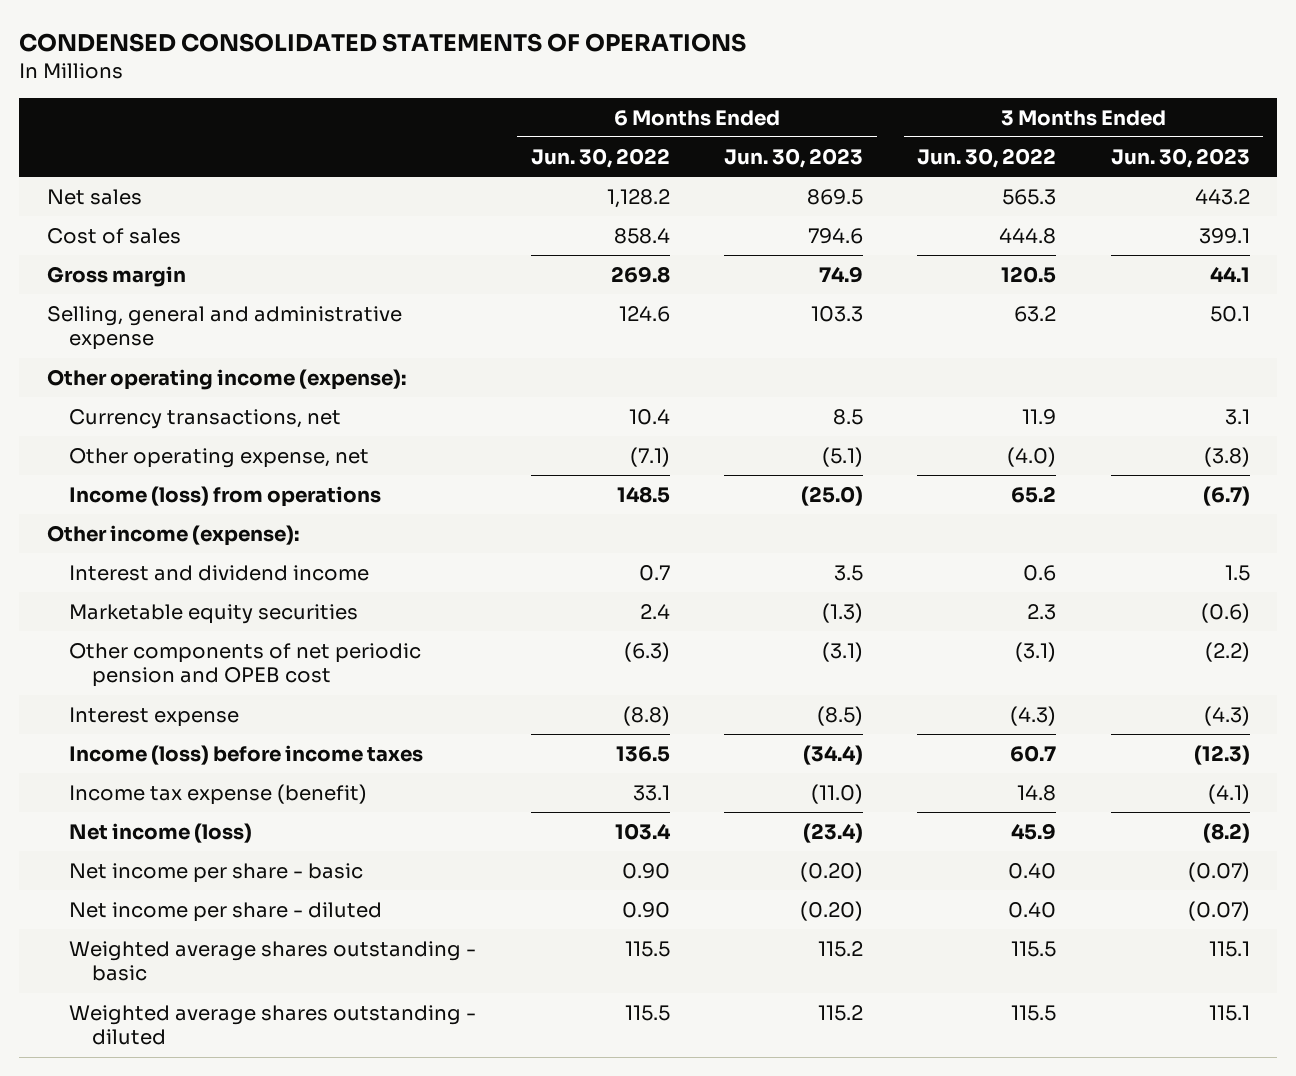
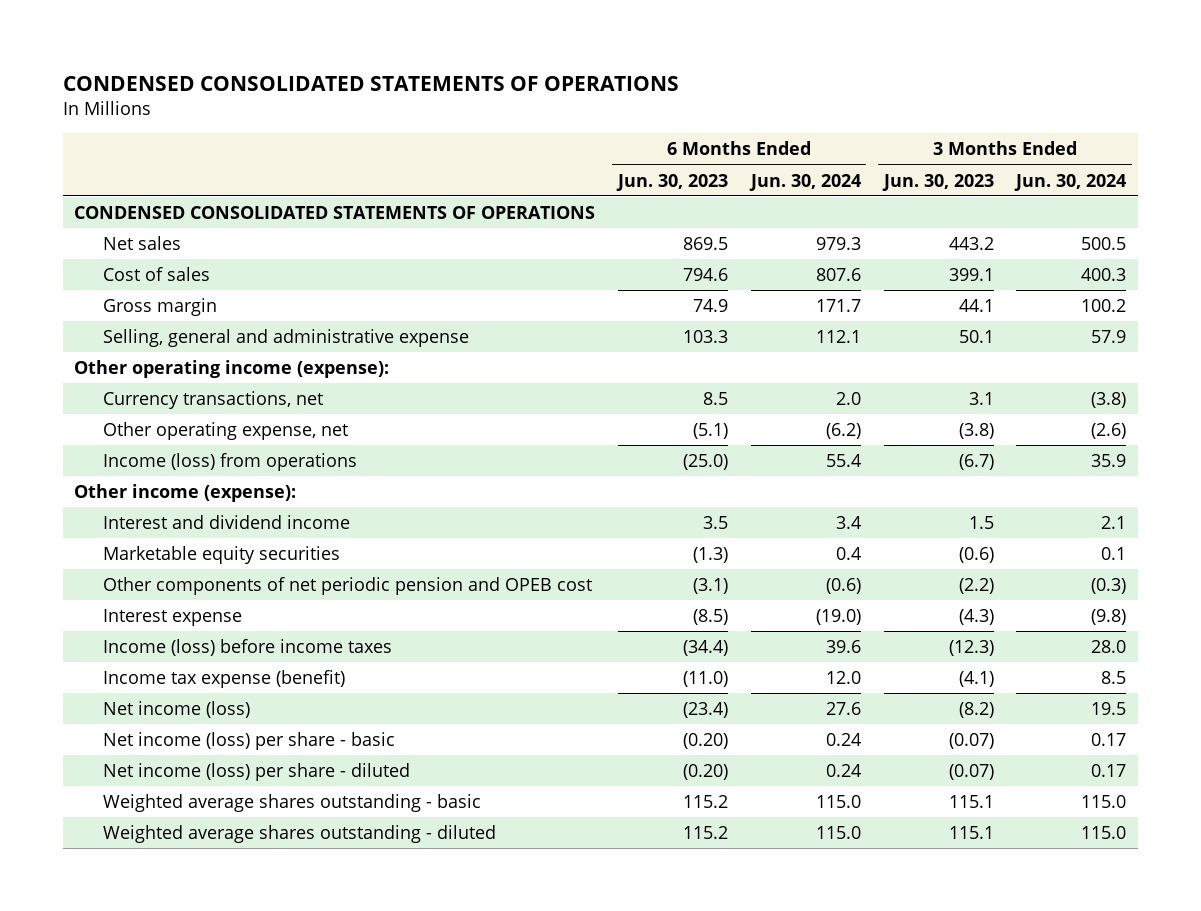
[530,147,670,168] Jun. 30, 2022 -> none
[917,147,1057,168] Jun. 30, 2022 -> none
none -> [748,173,861,191] Jun. 30, 2024
none -> [1014,173,1127,191] Jun. 30, 2024
none -> [74,206,596,220] CONDENSED CONSOLIDATED STATEMENTS OF OPERATIONS
[69,862,364,883] Net income per share - basic -> [102,732,395,751] Net income (loss) per share - basic
[69,901,383,922] Net income per share - diluted -> [102,763,410,782] Net income (loss) per share - diluted

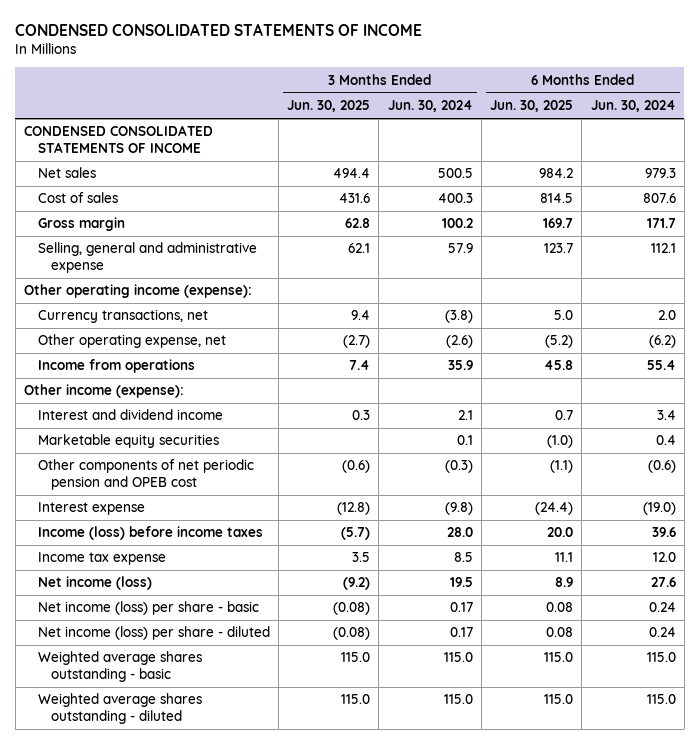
[62,75,679,91] CONDENSED CONSOLIDATED STATEMENTS OF OPERATIONS -> [15,22,423,36] CONDENSED CONSOLIDATED STATEMENTS OF INCOME
[615,173,728,191] Jun. 30, 2023 -> none
[881,173,994,191] Jun. 30, 2023 -> none
none -> [287,100,371,113] Jun. 30, 2025
none -> [490,100,574,113] Jun. 30, 2025
[74,206,596,220] CONDENSED CONSOLIDATED STATEMENTS OF OPERATIONS -> [24,125,214,154] CONDENSED CONSOLIDATED STATEMENTS OF INCOME
[102,453,357,472] Income (loss) from operations -> [37,359,195,374] Income from operations
[102,670,345,689] Income tax expense (benefit) -> [37,552,166,566] Income tax expense

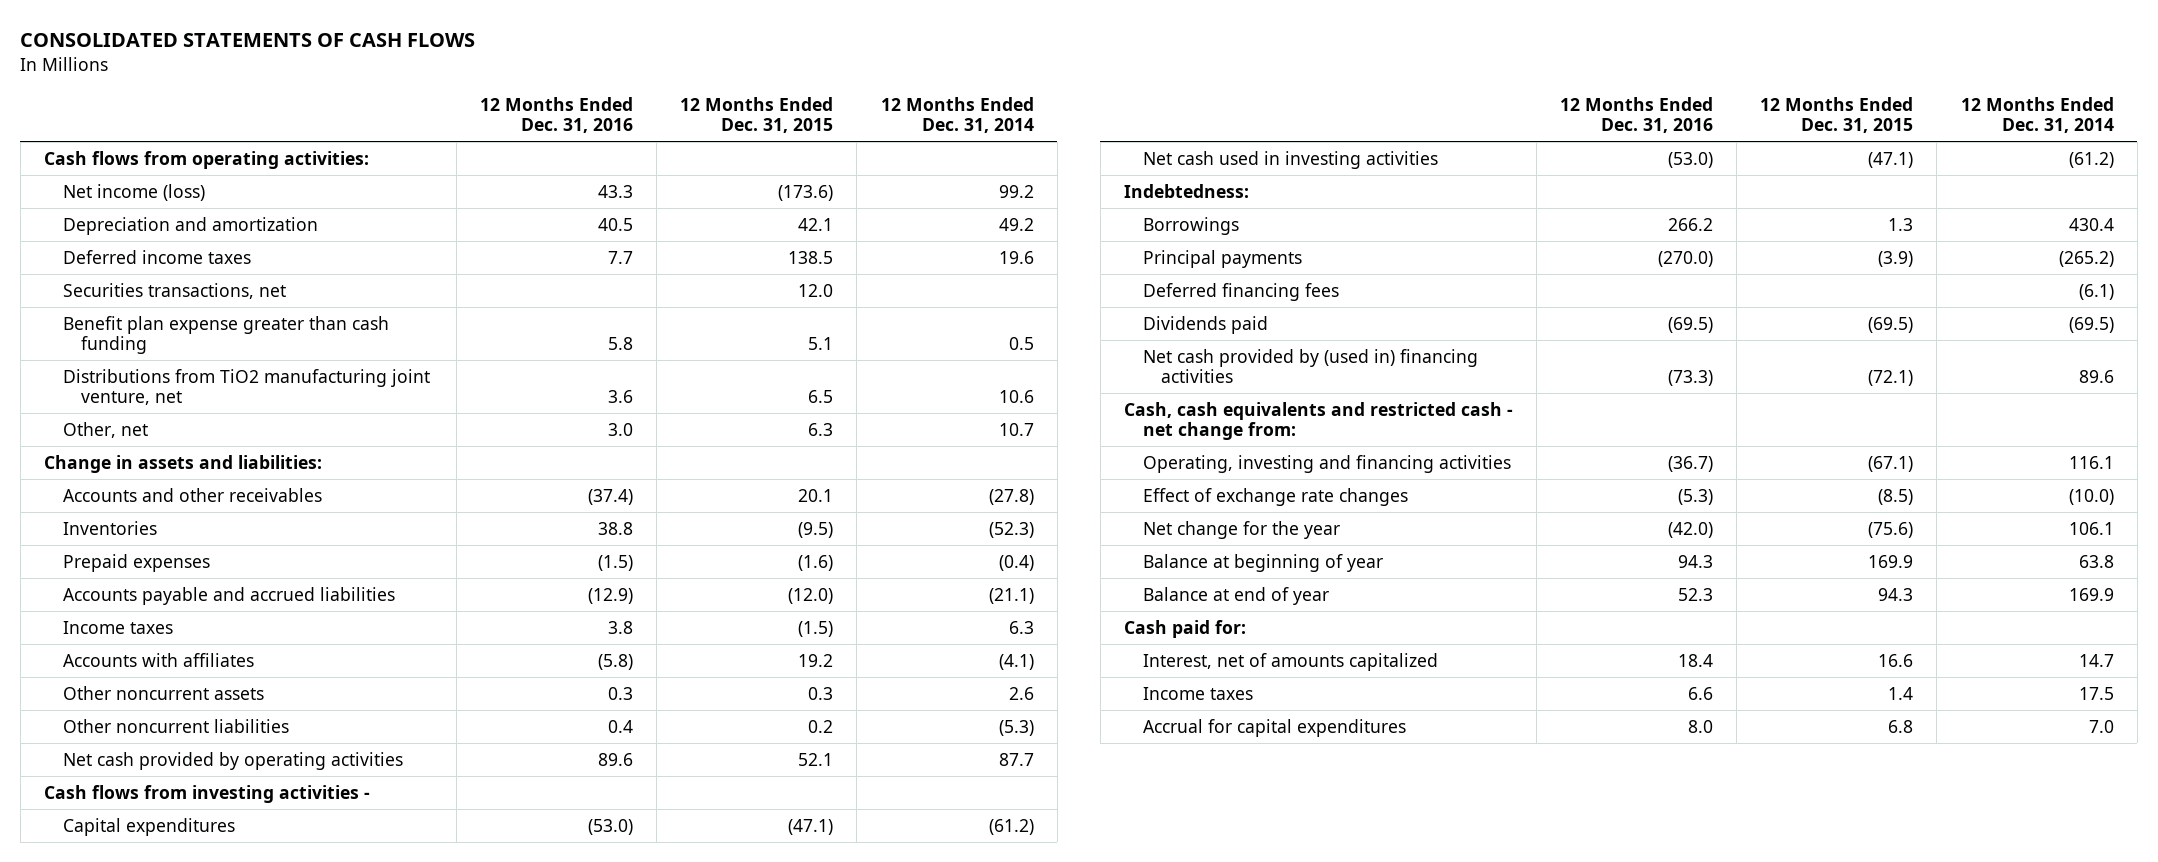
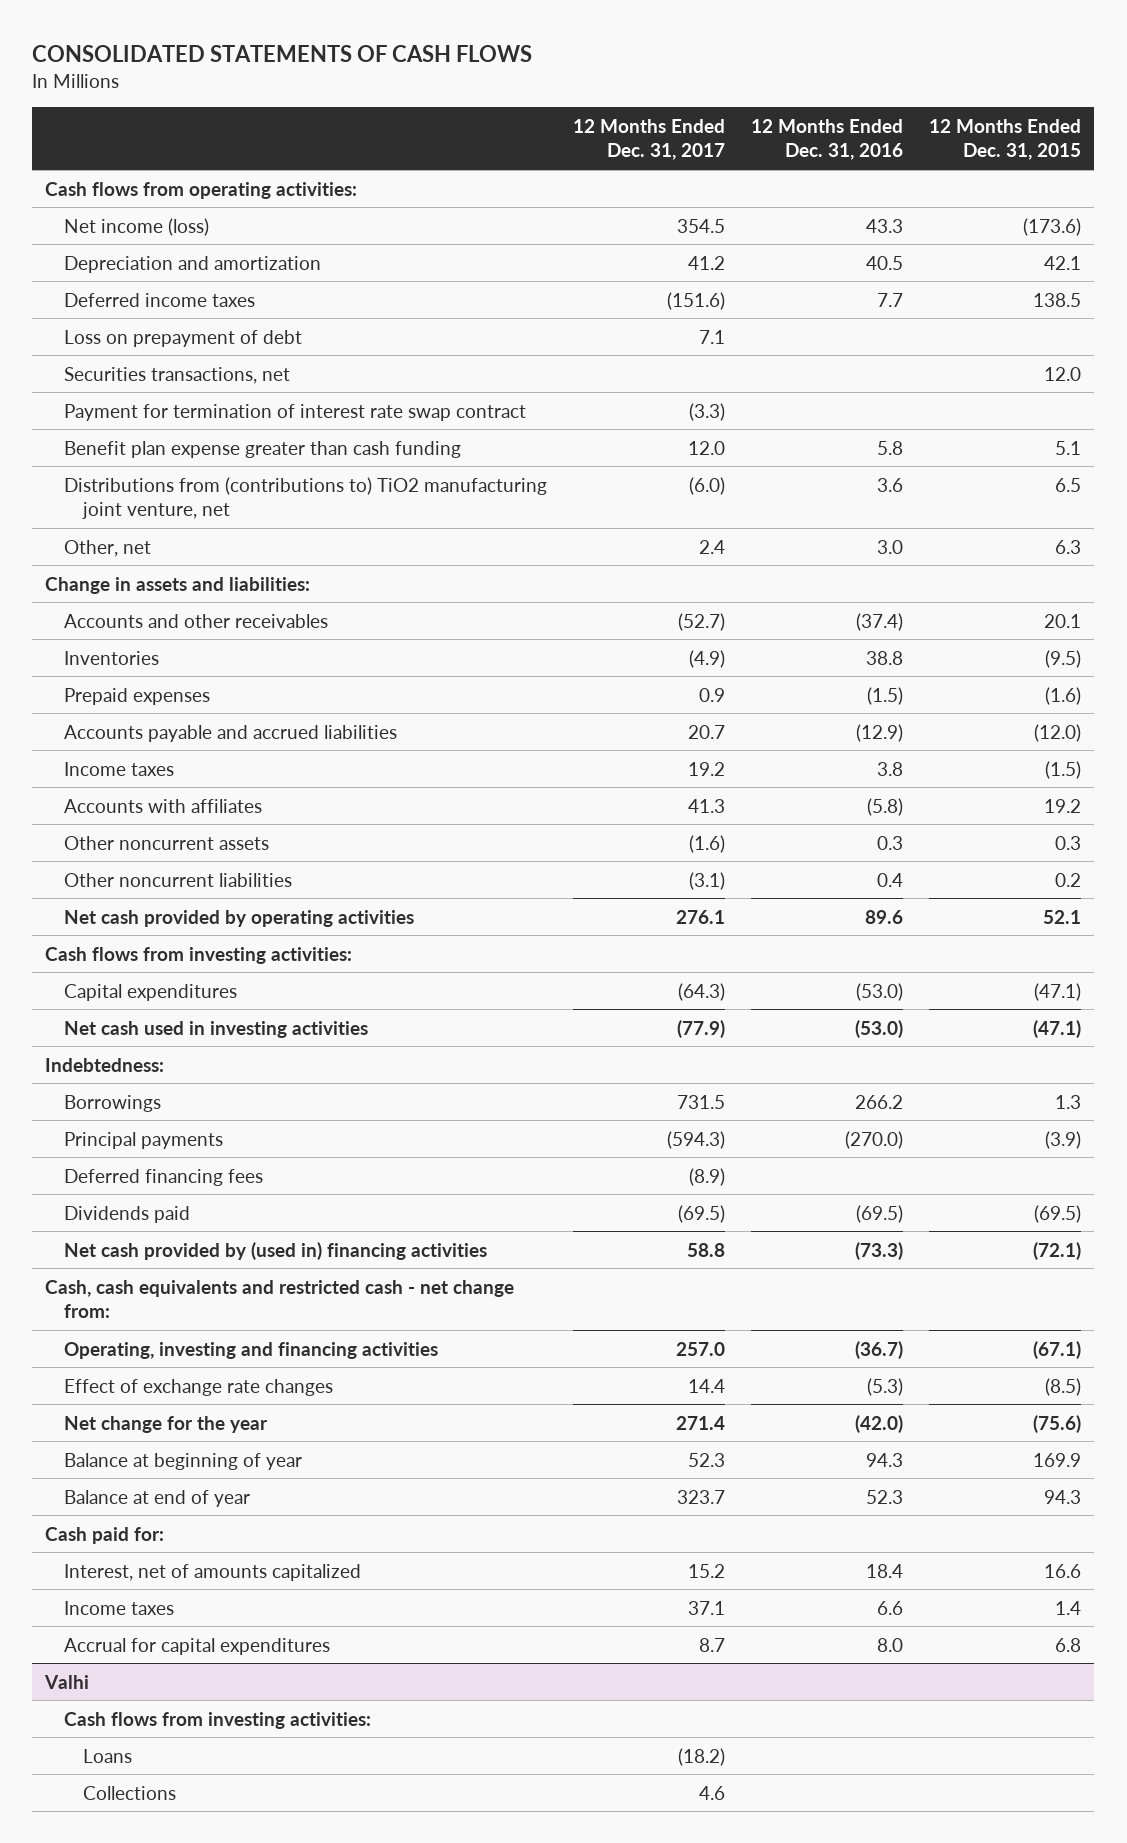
[880,96,1034,134] 12 Months Ended Dec. 31, 2014 -> none
none -> [573,118,726,161] 12 Months Ended Dec. 31, 2017
none -> [63,329,302,347] Loss on prepayment of debt
none -> [63,403,526,421] Payment for termination of interest rate swap contract
[62,368,430,406] Distributions from TiO2 manufacturing joint venture, net -> [63,476,547,520] Distributions from (contributions to) TiO2 manufacturing joint venture, net
[44,784,371,803] Cash flows from investing activities - -> [45,946,353,964] Cash flows from investing activities:
none -> [44,1674,90,1689] Valhi
none -> [63,1711,371,1729] Cash flows from investing activities:
none -> [82,1748,132,1763] Loans
none -> [82,1785,176,1800] Collections

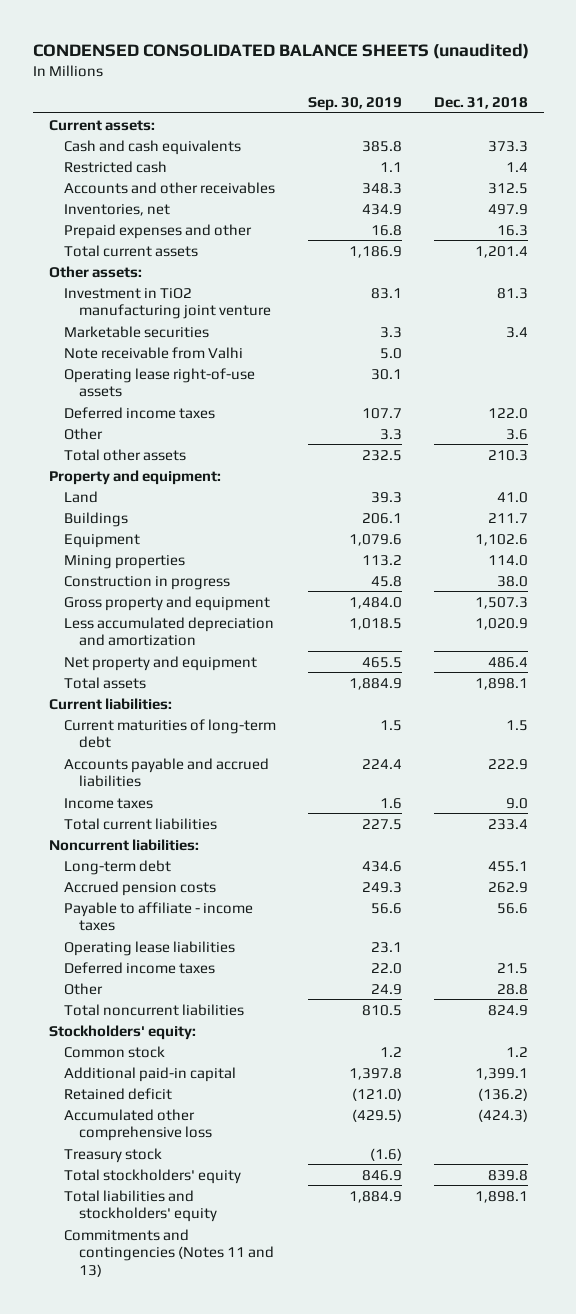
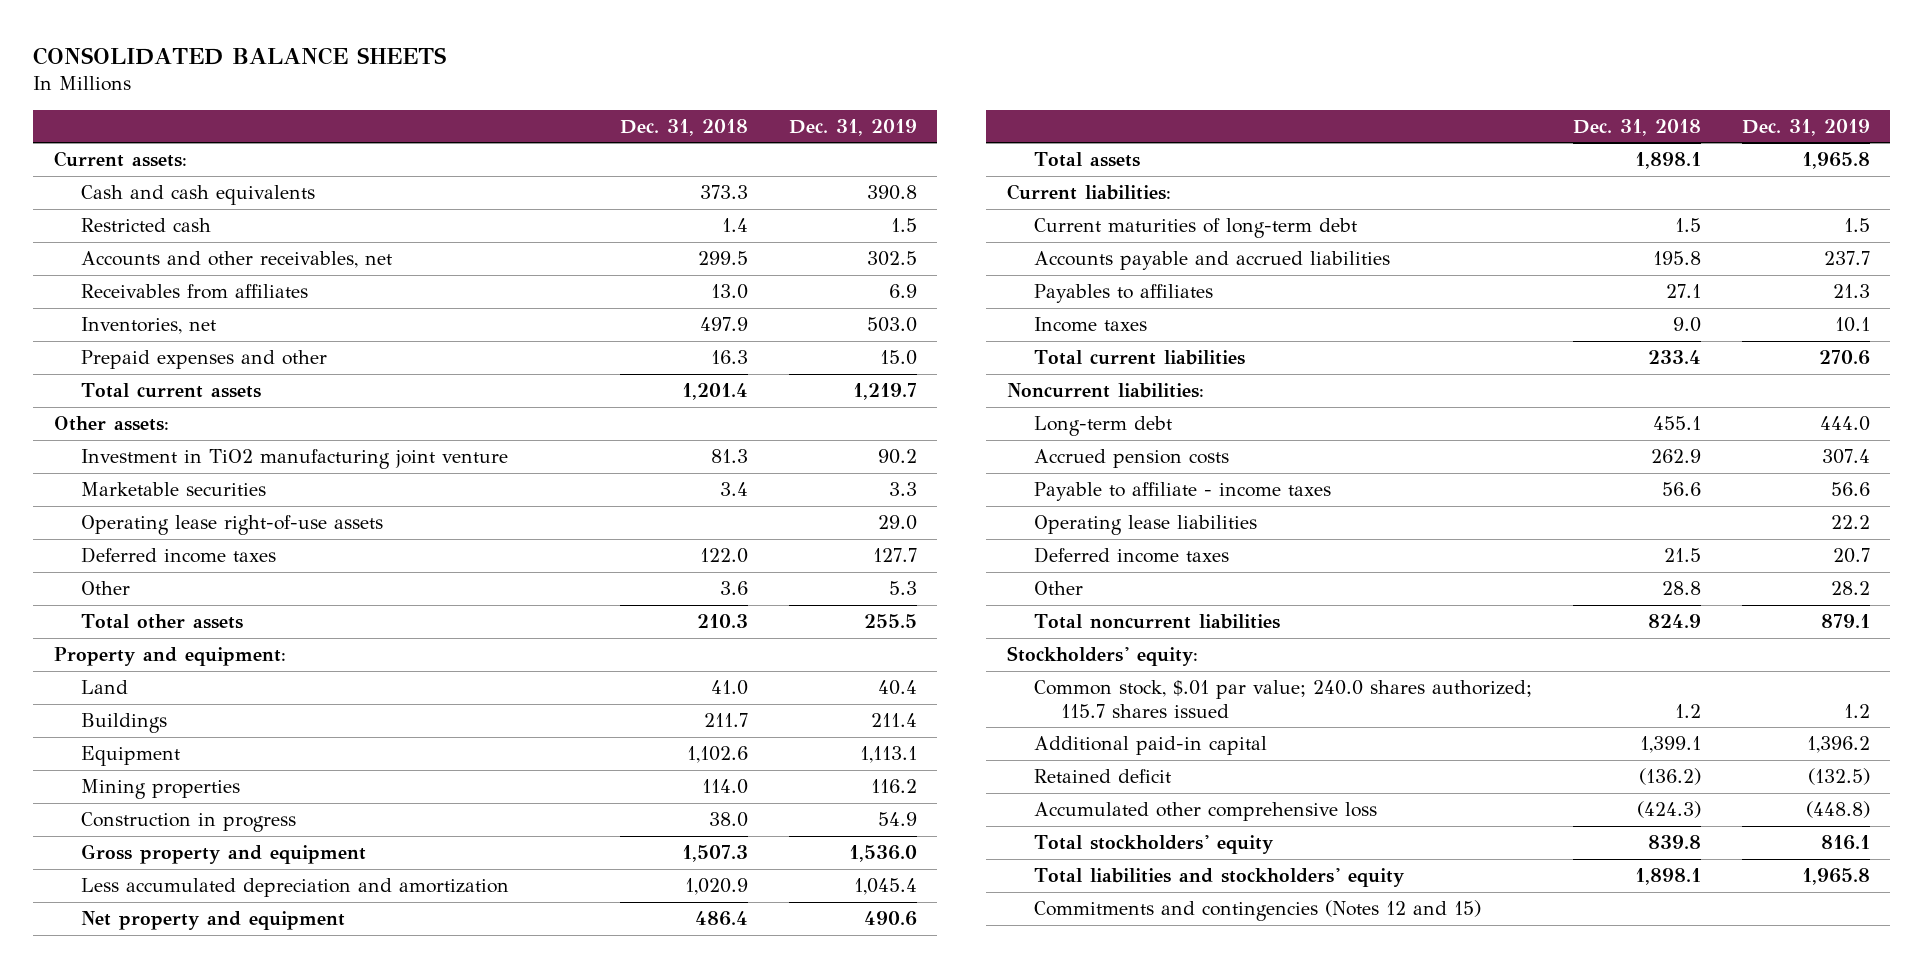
[32,42,529,59] CONDENSED CONSOLIDATED BALANCE SHEETS (unaudited) -> [33,46,447,65] CONSOLIDATED BALANCE SHEETS
[307,96,402,111] Sep. 30, 2019 -> none
none -> [788,118,917,136] Dec. 31, 2019
[63,181,275,194] Accounts and other receivables -> [80,251,392,269] Accounts and other receivables, net
[487,182,528,194] 312.5 -> [697,251,748,266] 299.5
none -> [80,284,308,300] Receivables from affiliates
[63,346,243,359] Note receivable from Valhi -> none
[487,758,528,770] 222.9 -> [1652,251,1701,266] 195.8
none -> [1033,284,1213,304] Payables to affiliates
[63,1045,165,1058] Common stock -> [1033,680,1532,718] Common stock, $.01 par value; 240.0 shares authorized; 115.7 shares issued
[63,1147,162,1163] Treasury stock -> none
[63,1228,274,1277] Commitments and contingencies (Notes 11 and 13) -> [1033,900,1481,922] Commitments and contingencies (Notes 12 and 15)

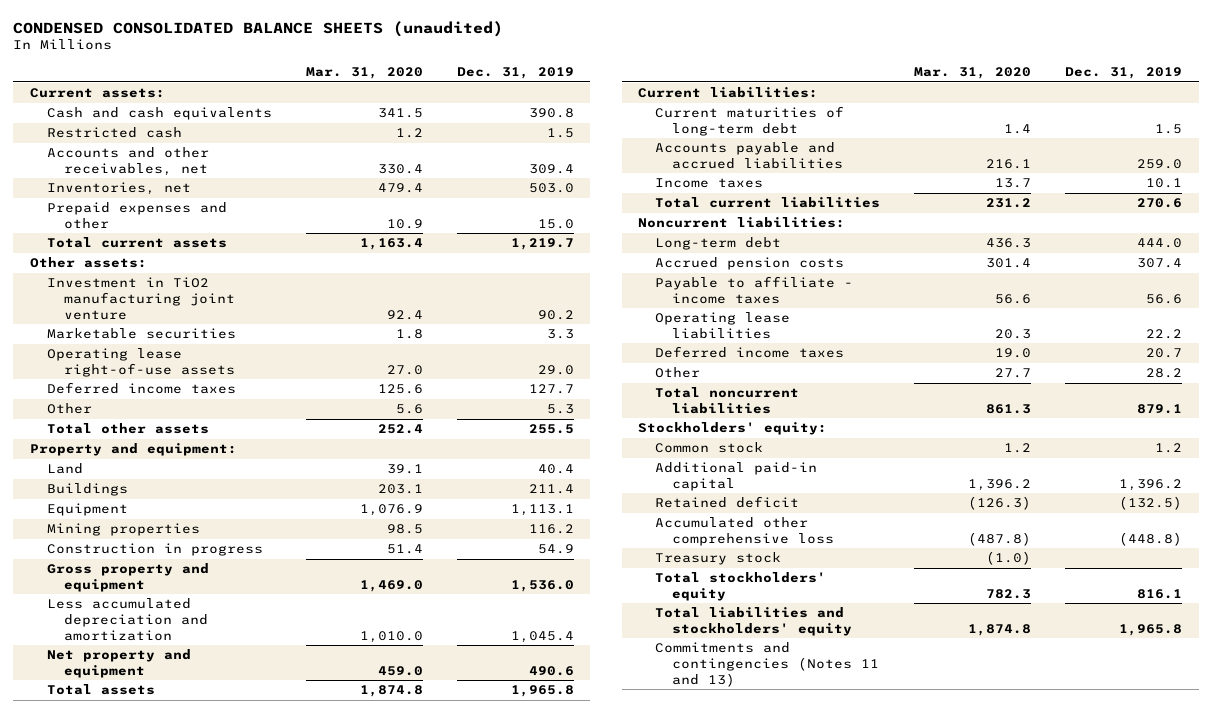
[33,46,447,65] CONSOLIDATED BALANCE SHEETS -> [13,20,504,37] CONDENSED CONSOLIDATED BALANCE SHEETS (unaudited)
[619,118,748,136] Dec. 31, 2018 -> none
none -> [305,67,423,80] Mar. 31, 2020
[80,284,308,300] Receivables from affiliates -> none
[866,251,917,267] 302.5 -> [528,163,574,174] 309.4
[1033,284,1213,304] Payables to affiliates -> none
[1823,251,1870,266] 237.7 -> [1136,158,1182,169] 259.0
[1033,680,1532,718] Common stock, $.01 par value; 240.0 shares authorized; 115.7 shares issued -> [655,442,764,454] Common stock
none -> [655,552,782,566] Treasury stock
[1033,900,1481,922] Commitments and contingencies (Notes 12 and 15) -> [655,642,880,687] Commitments and contingencies (Notes 11 and 13)

